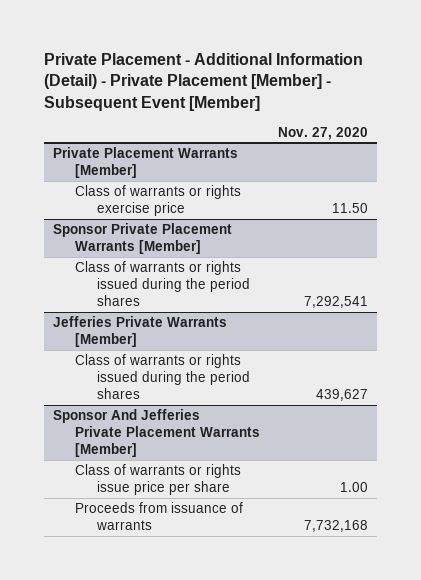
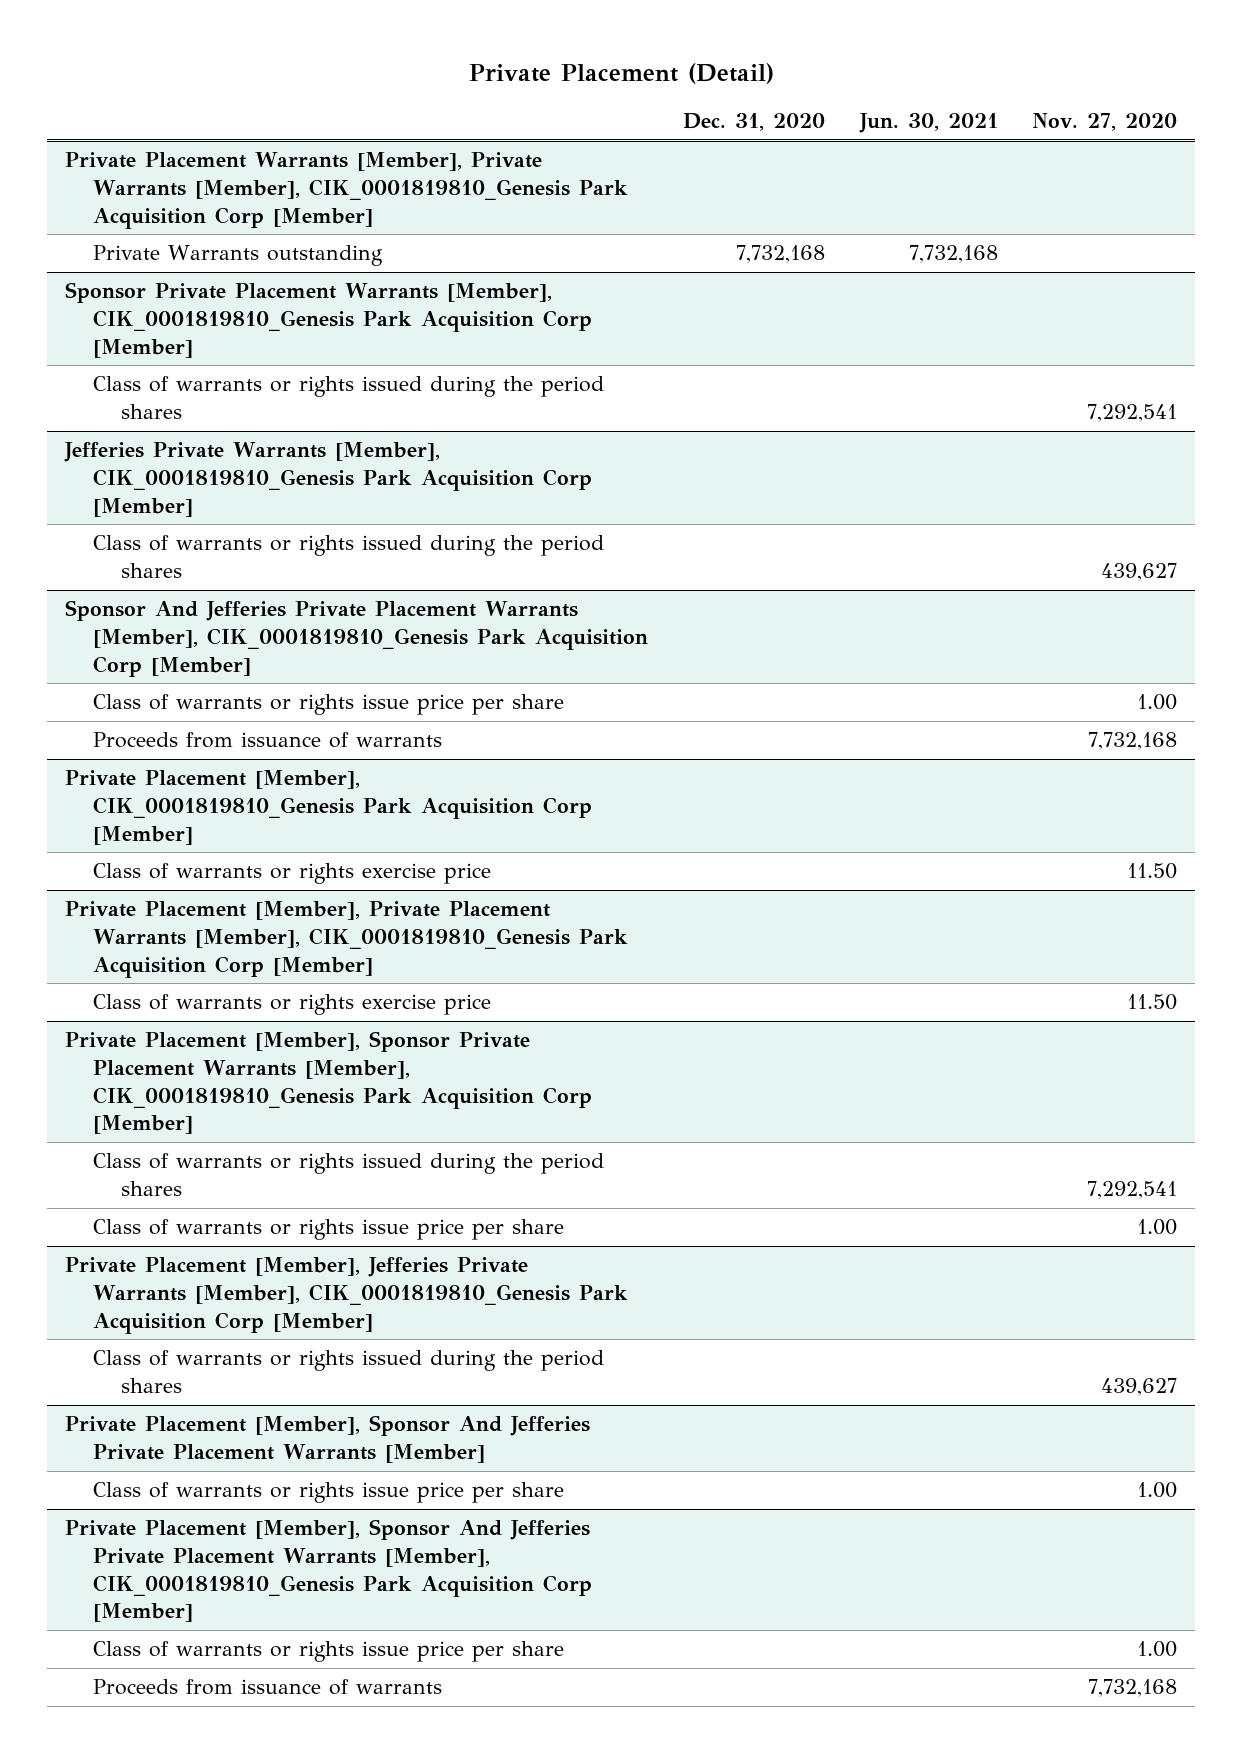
[43,53,363,111] Private Placement - Additional Information (Detail) - Private Placement [Member] - Subsequent Event [Member] -> [469,62,775,84] Private Placement (Detail)
none -> [682,113,825,132] Dec. 31, 2020
none -> [858,113,998,134] Jun. 30, 2021
[52,147,238,179] Private Placement Warrants [Member] -> none
none -> [64,152,629,229] Private Placement Warrants [Member], Private Warrants [Member], CIK_0001819810_Genesis Park Acquisition Corp [Member]
none -> [93,245,384,267] Private Warrants outstanding
none -> [64,282,593,358] Sponsor Private Placement Warrants [Member], CIK_0001819810_Genesis Park Acquisition Corp [Member]
none -> [93,376,605,419] Class of warrants or rights issued during the period shares
none -> [63,442,593,517] Jefferies Private Warrants [Member], CIK_0001819810_Genesis Park Acquisition Corp [Member]
none -> [93,535,605,578] Class of warrants or rights issued during the period shares
none -> [64,600,649,677] Sponsor And Jefferies Private Placement Warrants [Member], CIK_0001819810_Genesis Park Acquisition Corp [Member]
none -> [93,694,565,716] Class of warrants or rights issue price per share
none -> [93,732,443,749] Proceeds from issuance of warrants
none -> [64,770,593,845] Private Placement [Member], CIK_0001819810_Genesis Park Acquisition Corp [Member]
[52,223,232,255] Sponsor Private Placement Warrants [Member] -> none
none -> [64,901,629,978] Private Placement [Member], Private Placement Warrants [Member], CIK_0001819810_Genesis Park Acquisition Corp [Member]
none -> [93,994,492,1016] Class of warrants or rights exercise price
none -> [64,1031,593,1135] Private Placement [Member], Sponsor Private Placement Warrants [Member], CIK_0001819810_Genesis Park Acquisition Corp [Member]
[52,316,227,348] Jefferies Private Warrants [Member] -> none
none -> [93,1219,565,1241] Class of warrants or rights issue price per share
none -> [64,1257,629,1334] Private Placement [Member], Jefferies Private Warrants [Member], CIK_0001819810_Genesis Park Acquisition Corp [Member]
[52,409,260,457] Sponsor And Jefferies Private Placement Warrants [Member] -> [64,1415,590,1463] Private Placement [Member], Sponsor And Jefferies Private Placement Warrants [Member]
none -> [64,1519,593,1623] Private Placement [Member], Sponsor And Jefferies Private Placement Warrants [Member], CIK_0001819810_Genesis Park Acquisition Corp [Member]
none -> [93,1641,565,1663] Class of warrants or rights issue price per share

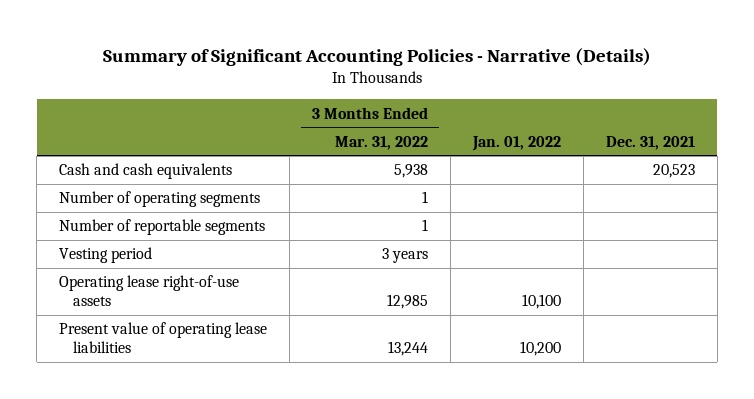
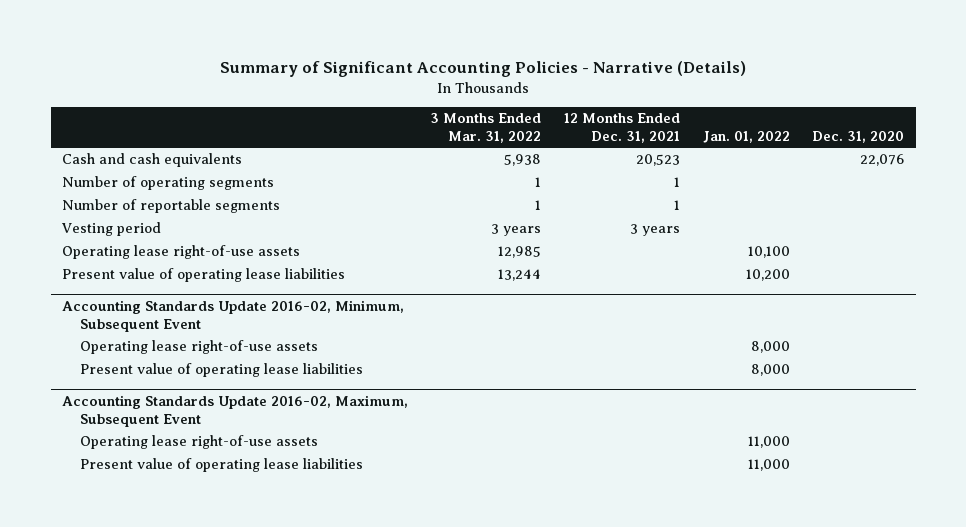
[605,135,695,150] Dec. 31, 2021 -> none
none -> [564,113,681,144] 12 Months Ended Dec. 31, 2021
none -> [812,131,905,144] Dec. 31, 2020
none -> [61,300,404,333] Accounting Standards Update 2016-02, Minimum, Subsequent Event
none -> [80,340,319,355] Operating lease right-of-use assets
none -> [80,363,364,378] Present value of operating lease liabilities
none -> [61,395,408,428] Accounting Standards Update 2016-02, Maximum, Subsequent Event
none -> [80,435,319,450] Operating lease right-of-use assets
none -> [80,458,364,473] Present value of operating lease liabilities

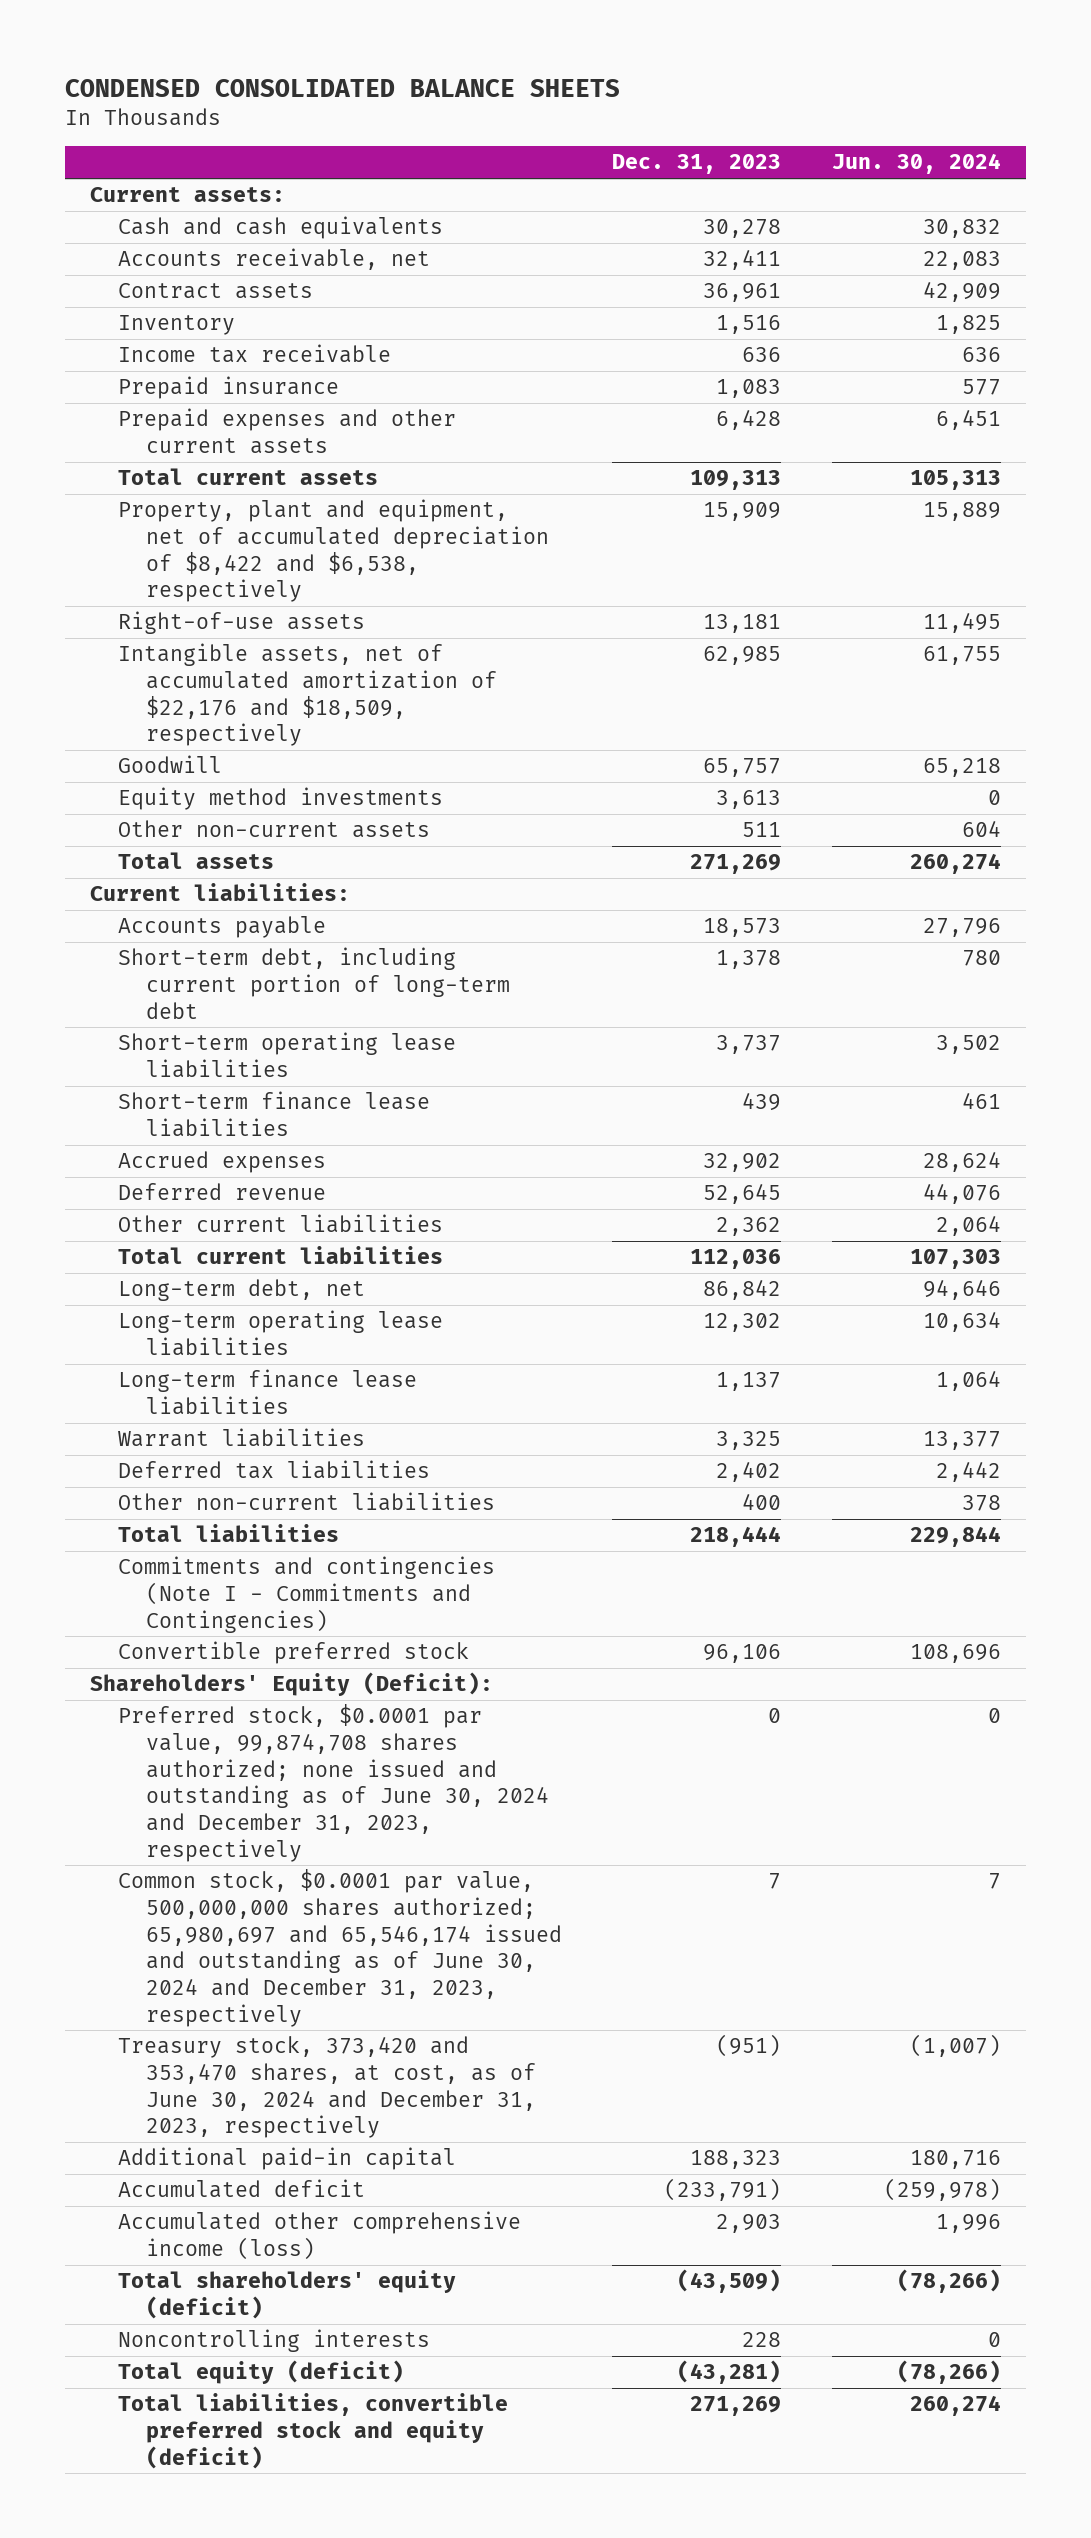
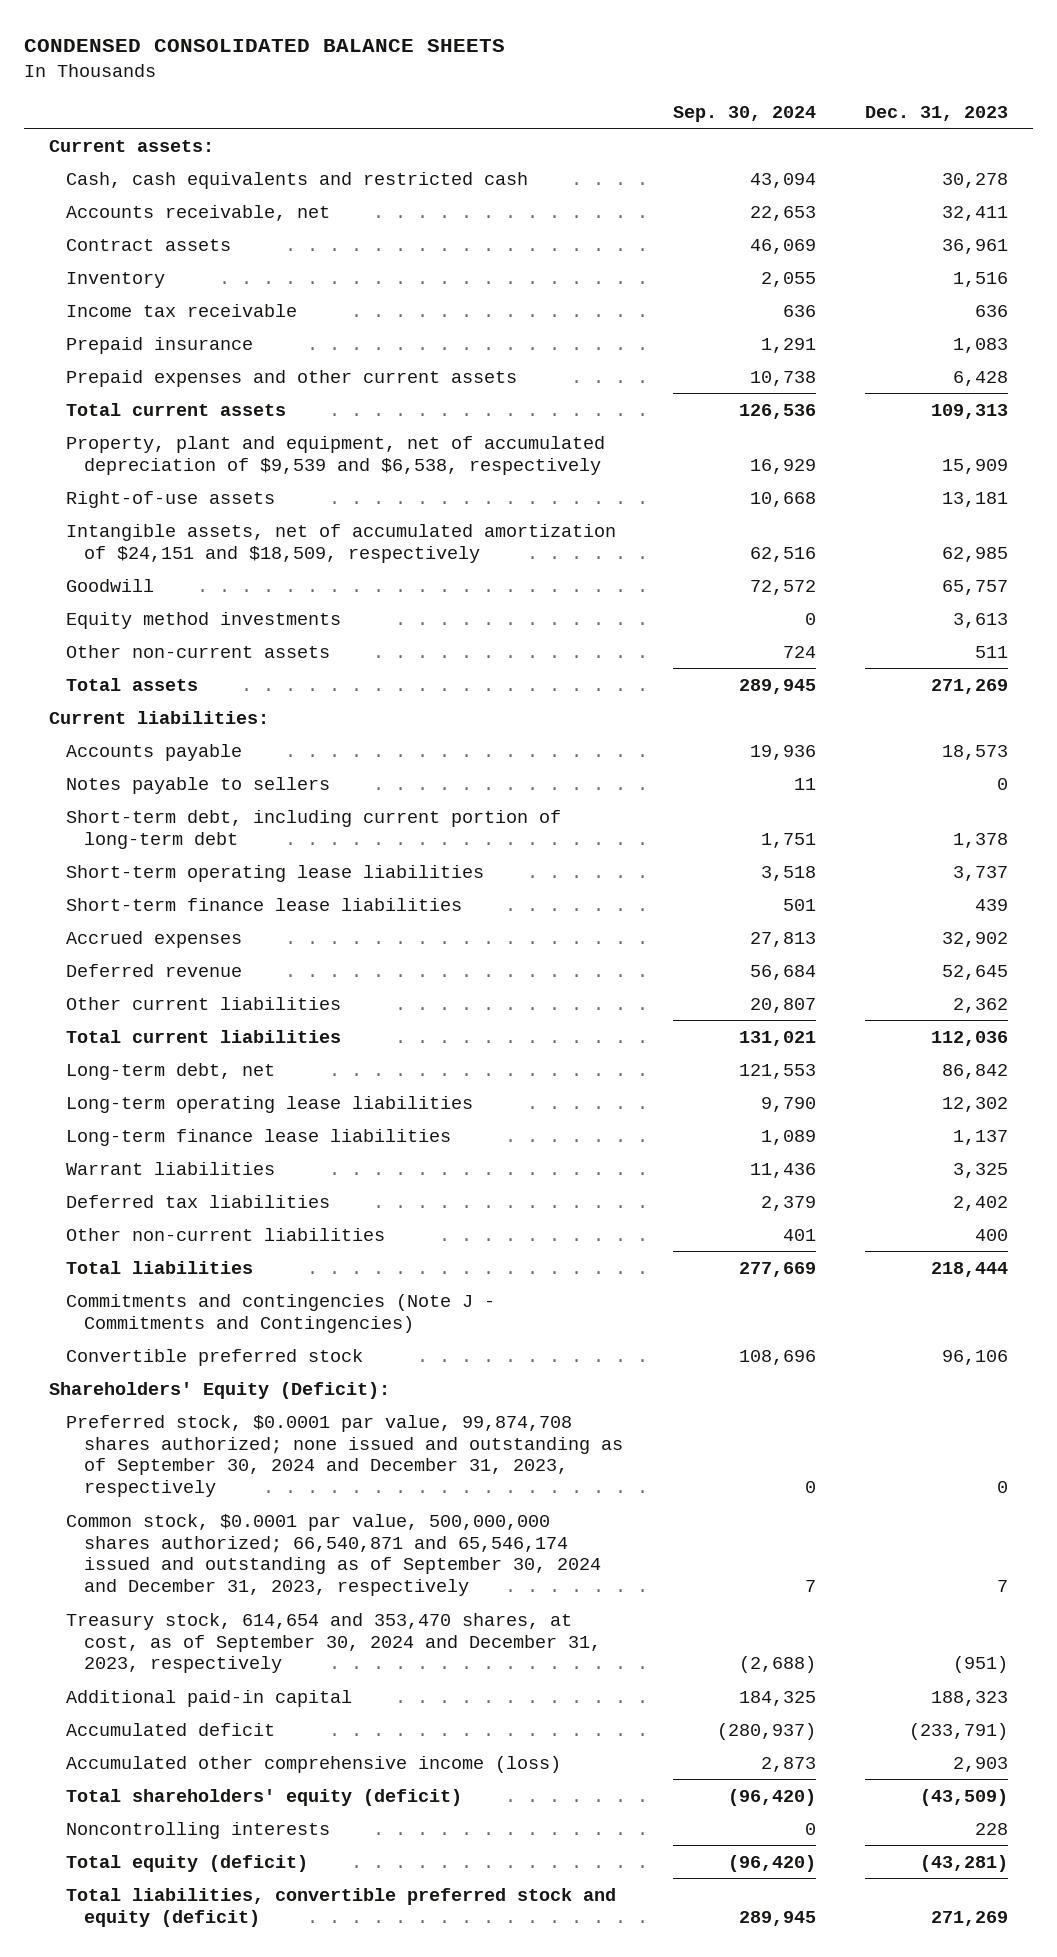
[831,153,1001,175] Jun. 30, 2024 -> none
none -> [672,105,816,122] Sep. 30, 2024
[118,216,444,240] Cash and cash equivalents -> [66,171,529,189] Cash, cash equivalents and restricted cash
[118,499,549,603] Property, plant and equipment, net of accumulated depreciation of $8,422 and $6,538, respectively -> [66,435,606,475] Property, plant and equipment, net of accumulated depreciation of $9,539 and $6,538, respectively
[118,643,497,747] Intangible assets, net of accumulated amortization of $22,176 and $18,509, respectively -> [66,523,617,563] Intangible assets, net of accumulated amortization of $24,151 and $18,509, respectively
none -> [66,776,331,794] Notes payable to sellers
[118,1556,496,1633] Commitments and contingencies (Note I - Commitments and Contingencies) -> [66,1293,496,1333] Commitments and contingencies (Note J - Commitments and Contingencies)
[118,1704,549,1862] Preferred stock, $0.0001 par value, 99,874,708 shares authorized; none issued and outstanding as of June 30, 2024 and December 31, 2023, respectively -> [66,1414,623,1498] Preferred stock, $0.0001 par value, 99,874,708 shares authorized; none issued and outstanding as of September 30, 2024 and December 31, 2023, respectively
[118,1869,562,2027] Common stock, $0.0001 par value, 500,000,000 shares authorized; 65,980,697 and 65,546,174 issued and outstanding as of June 30, 2024 and December 31, 2023, respectively -> [66,1513,601,1597] Common stock, $0.0001 par value, 500,000,000 shares authorized; 66,540,871 and 65,546,174 issued and outstanding as of September 30, 2024 and December 31, 2023, respectively
[118,2036,536,2139] Treasury stock, 373,420 and 353,470 shares, at cost, as of June 30, 2024 and December 31, 2023, respectively -> [66,1612,601,1674] Treasury stock, 614,654 and 353,470 shares, at cost, as of September 30, 2024 and December 31, 2023, respectively

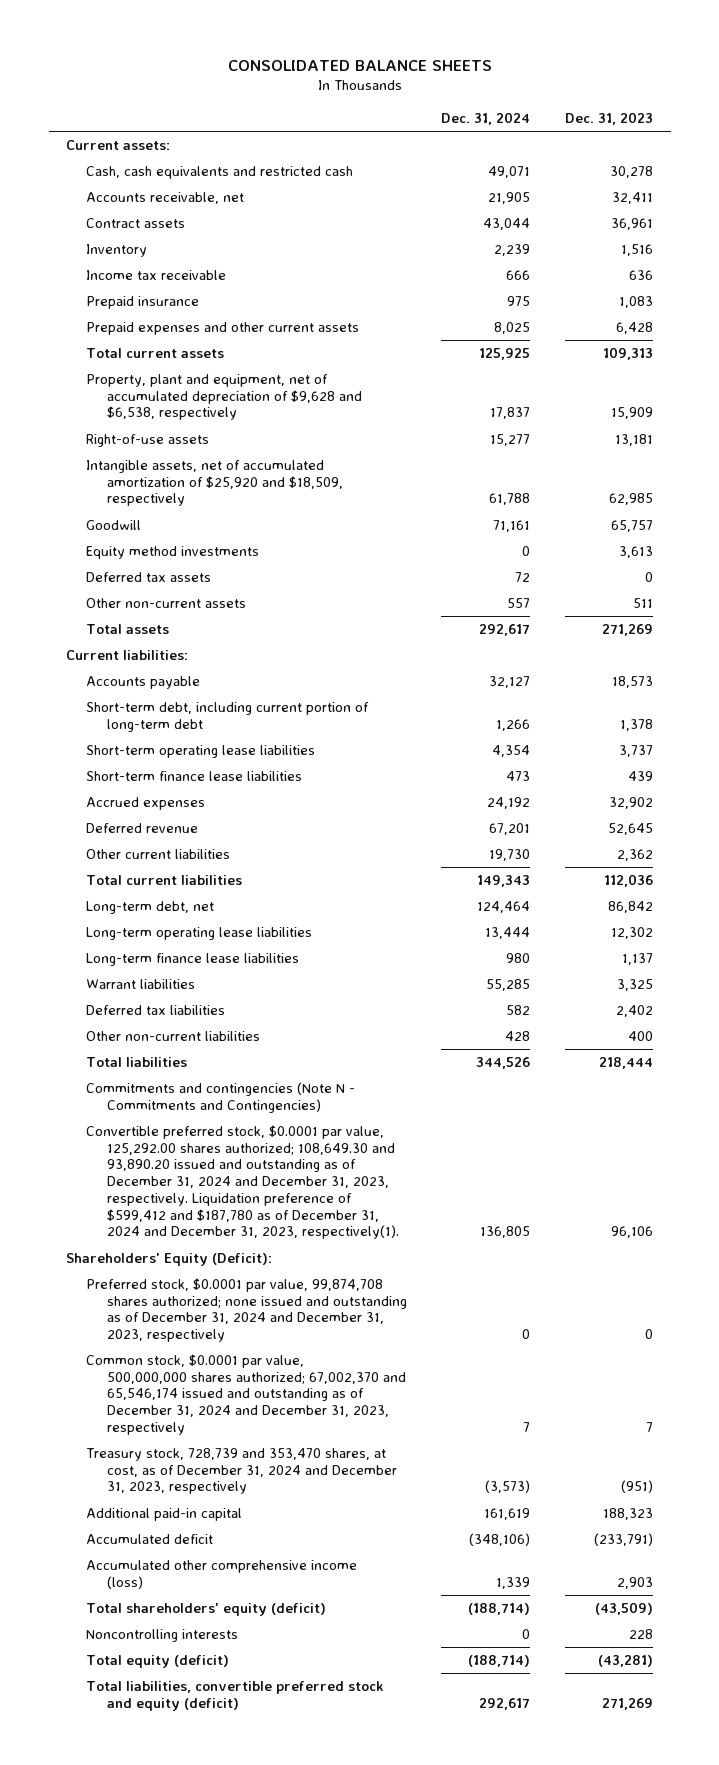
[23,39,505,53] CONDENSED CONSOLIDATED BALANCE SHEETS -> [227,60,492,72] CONSOLIDATED BALANCE SHEETS
[672,105,816,122] Sep. 30, 2024 -> none
none -> [441,111,531,125] Dec. 31, 2024
[66,435,606,475] Property, plant and equipment, net of accumulated depreciation of $9,539 and $6,538, respectively -> [86,374,362,421] Property, plant and equipment, net of accumulated depreciation of $9,628 and $6,538, respectively
[66,523,617,563] Intangible assets, net of accumulated amortization of $24,151 and $18,509, respectively -> [86,460,343,507] Intangible assets, net of accumulated amortization of $25,920 and $18,509, respectively
none -> [86,572,212,583] Deferred tax assets
[66,776,331,794] Notes payable to sellers -> none
[66,1293,496,1333] Commitments and contingencies (Note J - Commitments and Contingencies) -> [86,1082,356,1113] Commitments and contingencies (Note N - Commitments and Contingencies)
[66,1348,364,1366] Convertible preferred stock -> [86,1125,399,1240] Convertible preferred stock, $0.0001 par value, 125,292.00 shares authorized; 108,649.30 and 93,890.20 issued and outstanding as of December 31, 2024 and December 31, 2023, respectively. Liquidation preference of $599,412 and $187,780 as of December 31, 2024 and December 31, 2023, respectively(1).
[66,1414,623,1498] Preferred stock, $0.0001 par value, 99,874,708 shares authorized; none issued and outstanding as of September 30, 2024 and December 31, 2023, respectively -> [86,1278,407,1343] Preferred stock, $0.0001 par value, 99,874,708 shares authorized; none issued and outstanding as of December 31, 2024 and December 31, 2023, respectively
[66,1513,601,1597] Common stock, $0.0001 par value, 500,000,000 shares authorized; 66,540,871 and 65,546,174 issued and outstanding as of September 30, 2024 and December 31, 2023, respectively -> [86,1354,406,1435] Common stock, $0.0001 par value, 500,000,000 shares authorized; 67,002,370 and 65,546,174 issued and outstanding as of December 31, 2024 and December 31, 2023, respectively
[66,1612,601,1674] Treasury stock, 614,654 and 353,470 shares, at cost, as of September 30, 2024 and December 31, 2023, respectively -> [86,1448,397,1495] Treasury stock, 728,739 and 353,470 shares, at cost, as of December 31, 2024 and December 31, 2023, respectively

